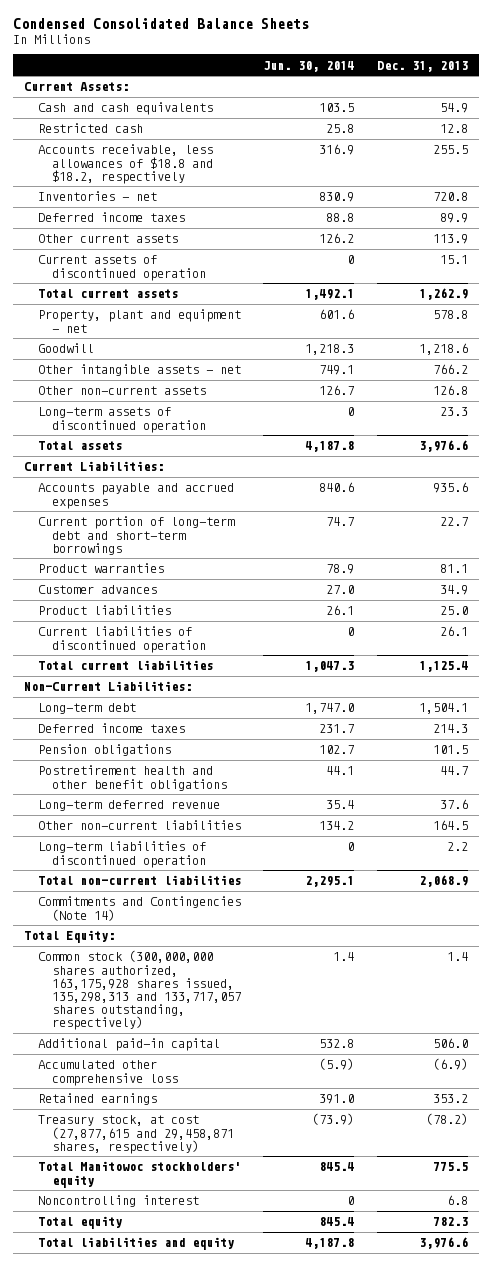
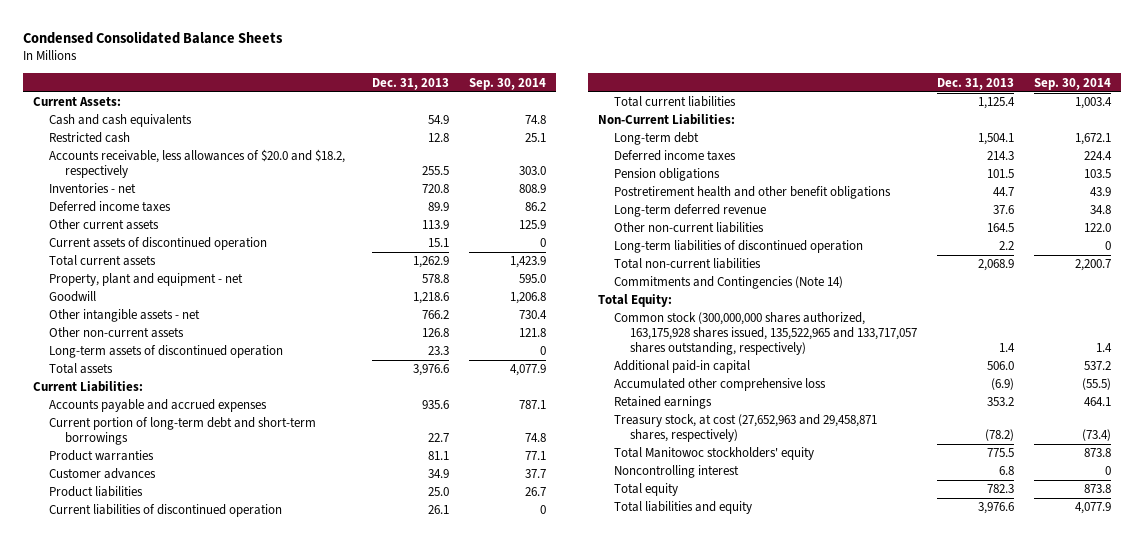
[263,60,355,72] Jun. 30, 2014 -> none
none -> [469,77,547,90] Sep. 30, 2014
[37,144,213,184] Accounts receivable, less allowances of $18.8 and $18.2, respectively -> [49,149,346,179] Accounts receivable, less allowances of $20.0 and $18.2, respectively
[37,950,241,1031] Common stock (300,000,000 shares authorized, 163,175,928 shares issued, 135,298,313 and 133,717,057 shares outstanding, respectively) -> [614,312,918,356] Common stock (300,000,000 shares authorized, 163,175,928 shares issued, 135,522,965 and 133,717,057 shares outstanding, respectively)
[37,1115,234,1154] Treasury stock, at cost (27,877,615 and 29,458,871 shares, respectively) -> [614,414,878,443] Treasury stock, at cost (27,652,963 and 29,458,871 shares, respectively)

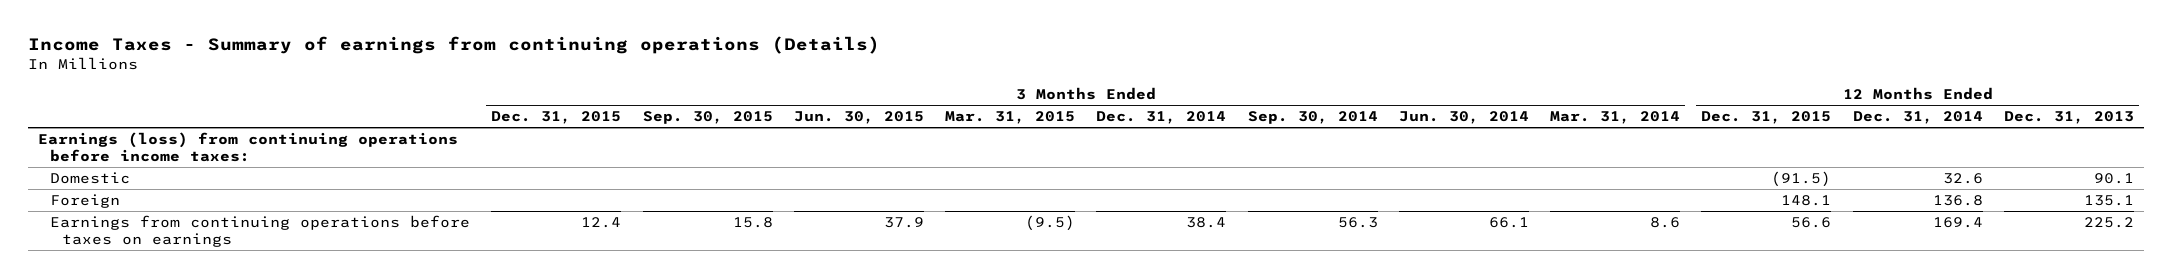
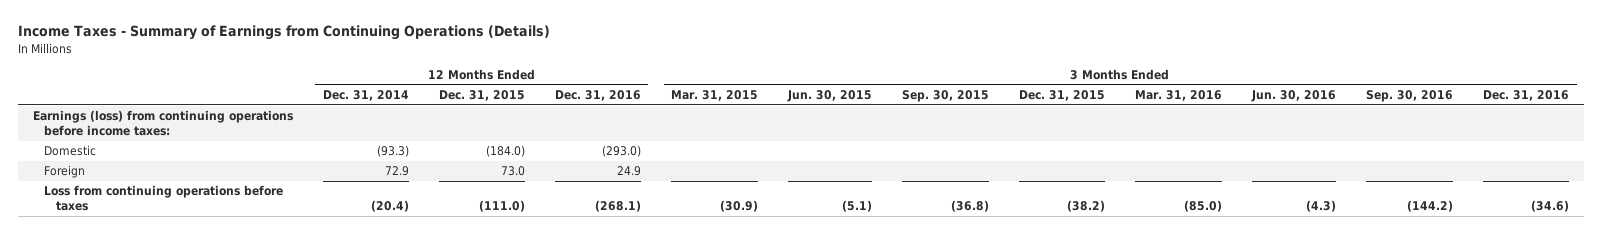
[27,35,880,54] Income Taxes - Summary of earnings from continuing operations (Details) -> [17,25,550,41] Income Taxes - Summary of Earnings from Continuing Operations (Details)
[1096,111,1227,125] Dec. 31, 2014 -> none
[1247,111,1378,125] Sep. 30, 2014 -> none
[1398,111,1529,125] Jun. 30, 2014 -> none
[1550,111,1681,125] Mar. 31, 2014 -> none
[2003,111,2134,125] Dec. 31, 2013 -> none
none -> [554,90,641,102] Dec. 31, 2016
none -> [1135,90,1223,102] Mar. 31, 2016
none -> [1251,90,1337,103] Jun. 30, 2016
none -> [1366,90,1454,103] Sep. 30, 2016
none -> [1483,90,1570,102] Dec. 31, 2016
[1771,171,1832,188] (91.5) -> [485,145,525,158] (184.0)
[1942,173,1983,185] 32.6 -> [376,145,409,158] (93.3)
[1781,195,1832,207] 148.1 -> [500,166,525,177] 73.0
[1932,195,1983,207] 136.8 -> [384,166,409,177] 72.9
[50,215,471,247] Earnings from continuing operations before taxes on earnings -> [44,185,284,212] Loss from continuing operations before taxes
[581,217,622,229] 12.4 -> [1067,200,1106,213] (38.2)
[732,217,773,229] 15.8 -> [951,200,990,213] (36.8)
[883,217,924,229] 37.9 -> [842,200,873,213] (5.1)
[1025,215,1076,232] (9.5) -> [719,200,758,213] (30.9)
[1791,217,1832,229] 56.6 -> [478,200,525,213] (111.0)
[1932,217,1983,229] 169.4 -> [370,200,409,213] (20.4)

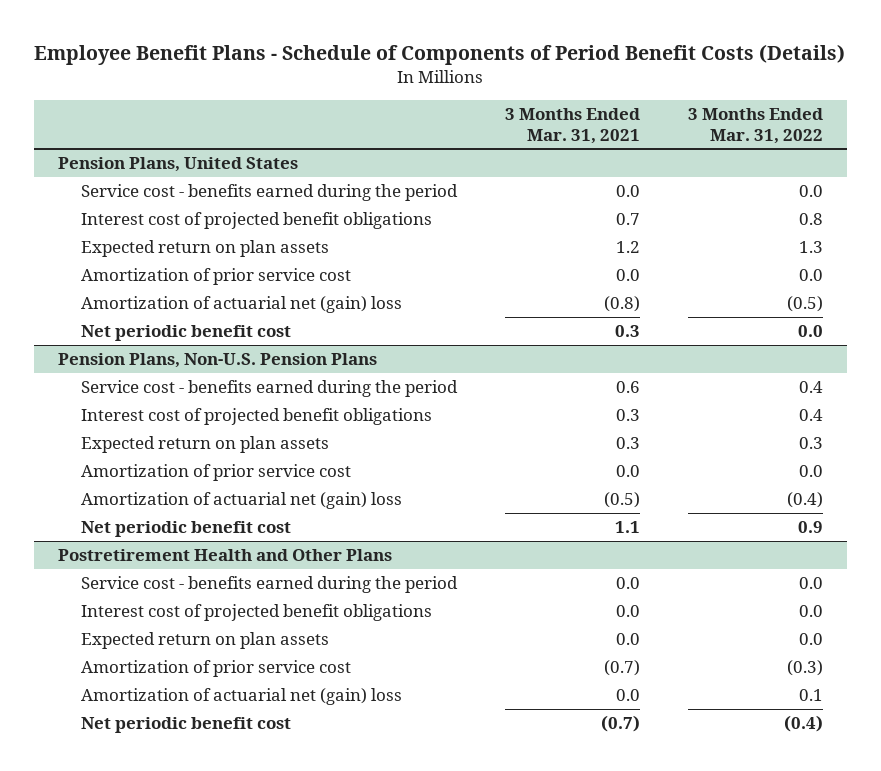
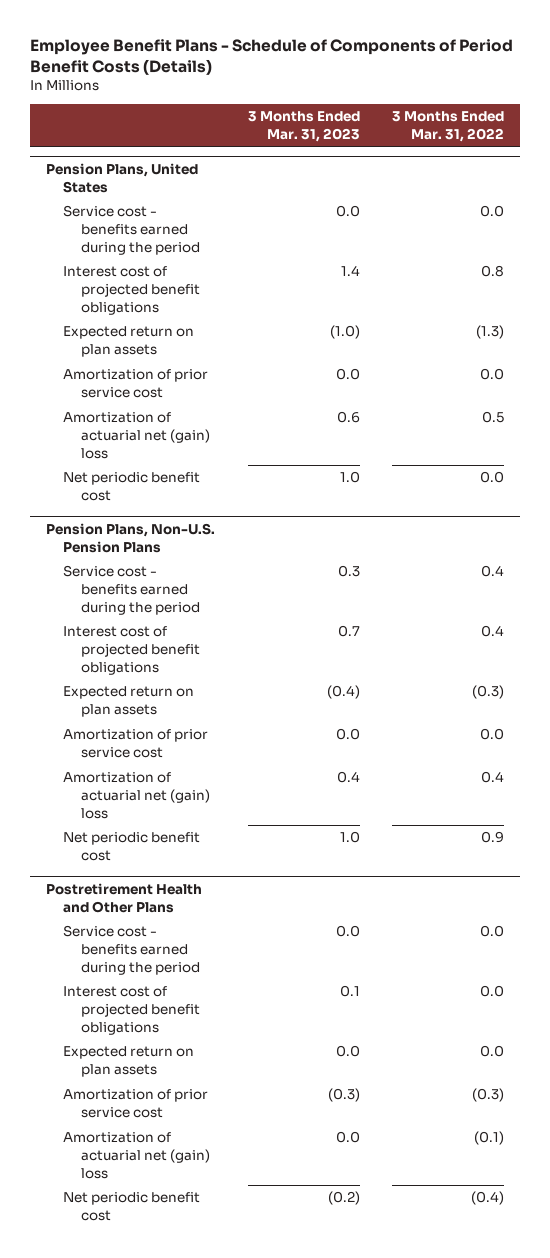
[505,108,641,144] 3 Months Ended Mar. 31, 2021 -> none
none -> [247,111,360,143] 3 Months Ended Mar. 31, 2023
[798,240,823,253] 1.3 -> [475,325,504,340] (1.3)
[786,295,823,312] (0.5) -> [481,411,504,424] 0.5
[798,436,823,449] 0.3 -> [471,685,504,700] (0.3)
[786,491,823,508] (0.4) -> [480,771,504,784] 0.4
[798,688,823,701] 0.1 -> [473,1131,504,1146] (0.1)

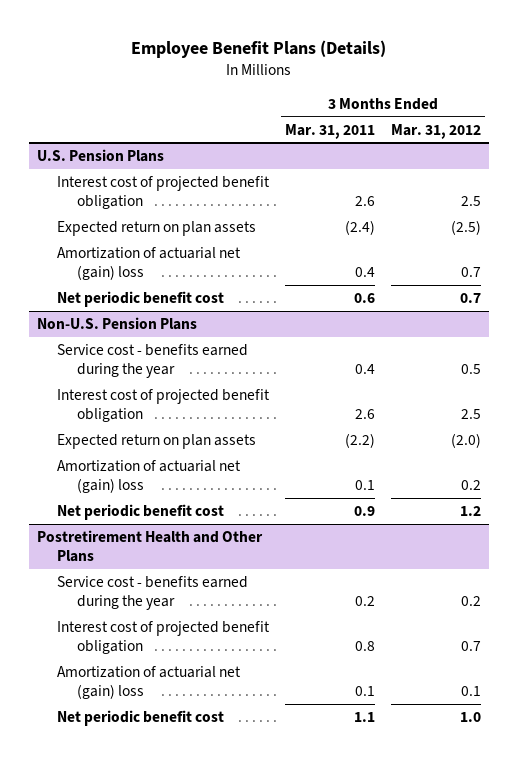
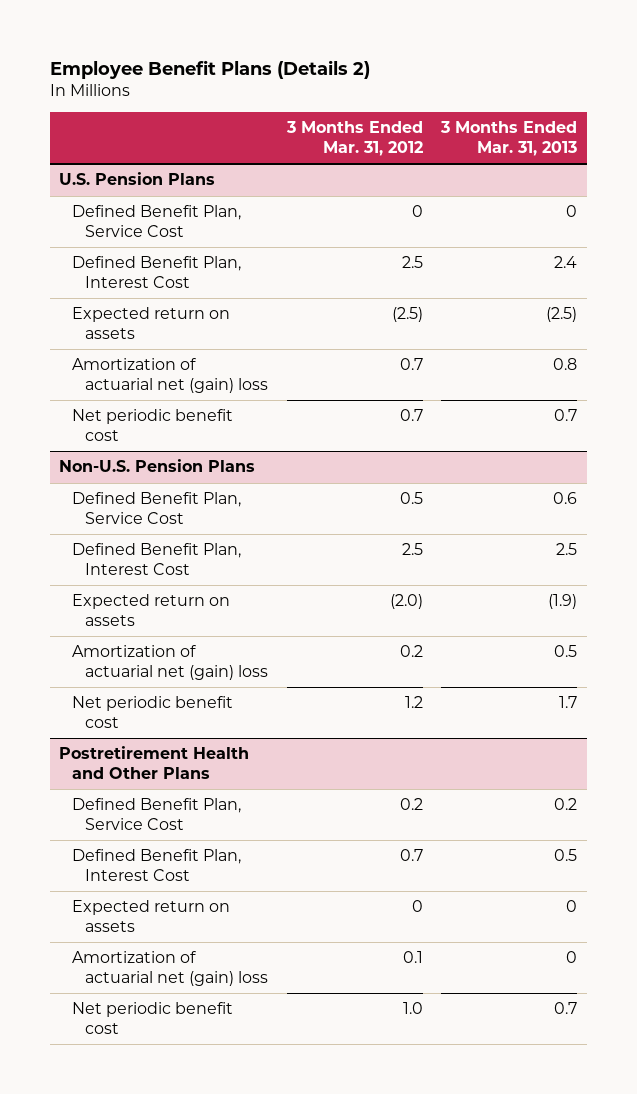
[131,39,387,58] Employee Benefit Plans (Details) -> [50,59,371,79] Employee Benefit Plans (Details 2)
[285,123,376,139] Mar. 31, 2011 -> none
none -> [440,121,578,156] 3 Months Ended Mar. 31, 2013
none -> [72,205,242,237] Defined Benefit Plan, Service Cost
[57,176,271,210] Interest cost of projected benefit obligation -> [72,256,242,288] Defined Benefit Plan, Interest Cost
[57,221,257,237] Expected return on plan assets -> [72,307,231,339] Expected return on assets
[57,344,249,379] Service cost - benefits earned during the year -> [72,492,242,524] Defined Benefit Plan, Service Cost
[57,389,271,423] Interest cost of projected benefit obligation -> [72,543,242,575] Defined Benefit Plan, Interest Cost
[57,434,257,450] Expected return on plan assets -> [72,594,231,626] Expected return on assets
[57,576,249,611] Service cost - benefits earned during the year -> [72,798,242,830] Defined Benefit Plan, Service Cost
[57,621,271,655] Interest cost of projected benefit obligation -> [72,849,242,881] Defined Benefit Plan, Interest Cost
none -> [72,900,231,932] Expected return on assets

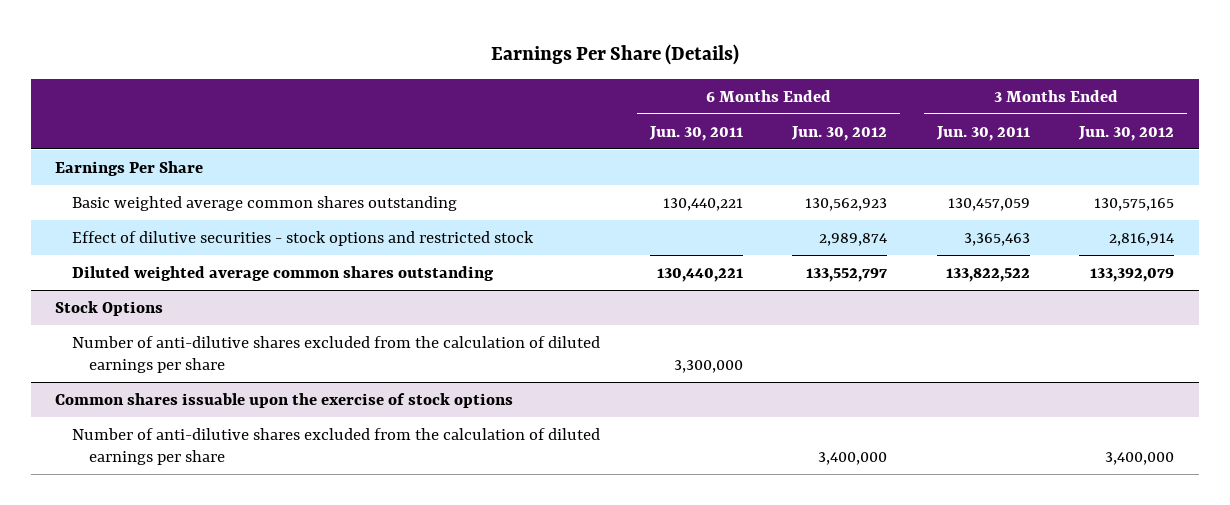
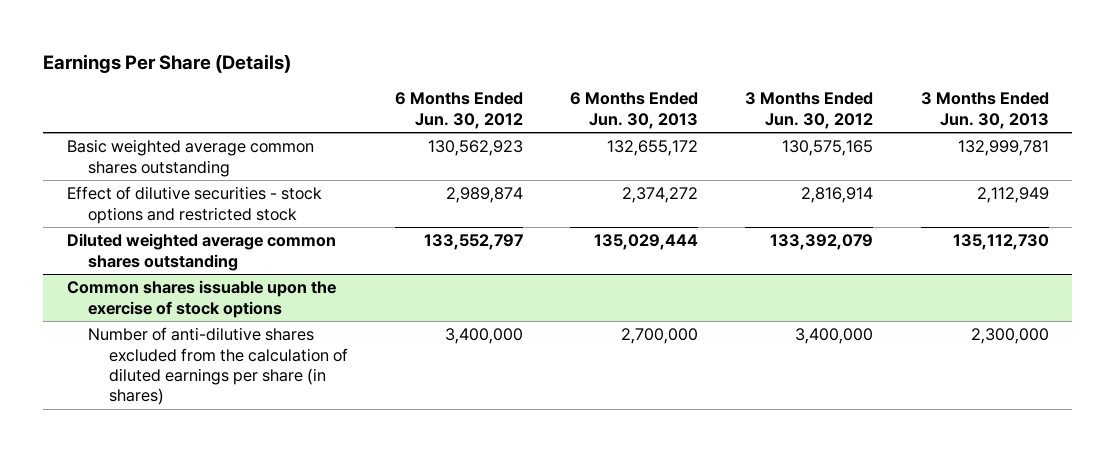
[648,125,743,141] Jun. 30, 2011 -> none
[935,125,1030,141] Jun. 30, 2011 -> none
none -> [570,92,699,129] 6 Months Ended Jun. 30, 2013
none -> [920,92,1049,129] 3 Months Ended Jun. 30, 2013
[55,160,204,176] Earnings Per Share -> none
[55,300,164,316] Stock Options -> none
[72,335,601,373] Number of anti-dilutive shares excluded from the calculation of diluted earnings per share -> none
[72,427,601,465] Number of anti-dilutive shares excluded from the calculation of diluted earnings per share -> [87,327,348,406] Number of anti-dilutive shares excluded from the calculation of diluted earnings per share (in shares)

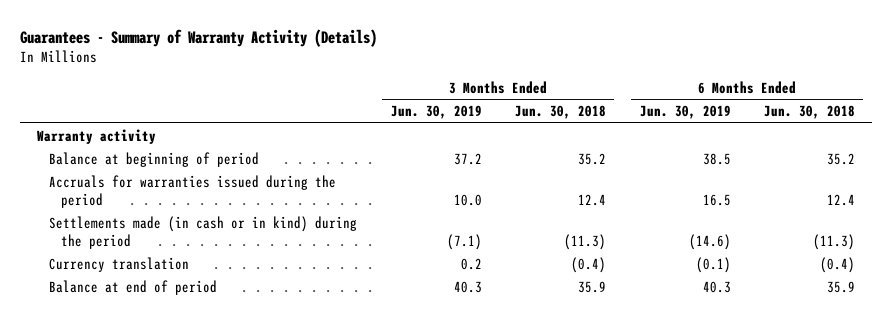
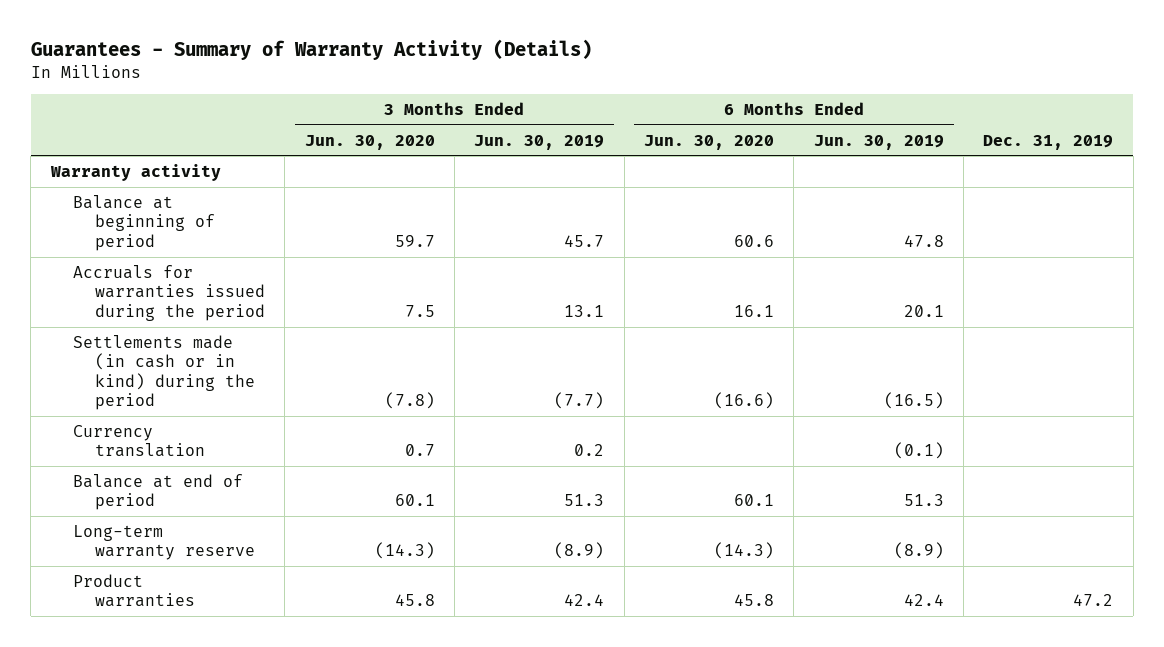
[515,105,607,120] Jun. 30, 2018 -> none
[764,105,856,120] Jun. 30, 2018 -> none
none -> [304,134,435,150] Jun. 30, 2020
none -> [643,134,774,150] Jun. 30, 2020
none -> [983,134,1114,150] Dec. 31, 2019
[453,152,482,165] 37.2 -> [564,234,605,247] 45.7
[702,152,731,165] 38.5 -> [903,234,944,247] 47.8
[453,193,482,206] 10.0 -> [564,304,605,317] 13.1
[702,193,731,206] 16.5 -> [903,304,944,317] 20.1
[446,233,482,250] (7.1) -> [554,392,605,410] (7.7)
[688,233,731,250] (14.6) -> [883,392,944,410] (16.5)
[453,280,482,293] 40.3 -> [564,494,605,507] 51.3
[702,280,731,293] 40.3 -> [903,494,944,507] 51.3
none -> [72,525,255,561] Long-term warranty reserve
none -> [72,574,195,608] Product warranties

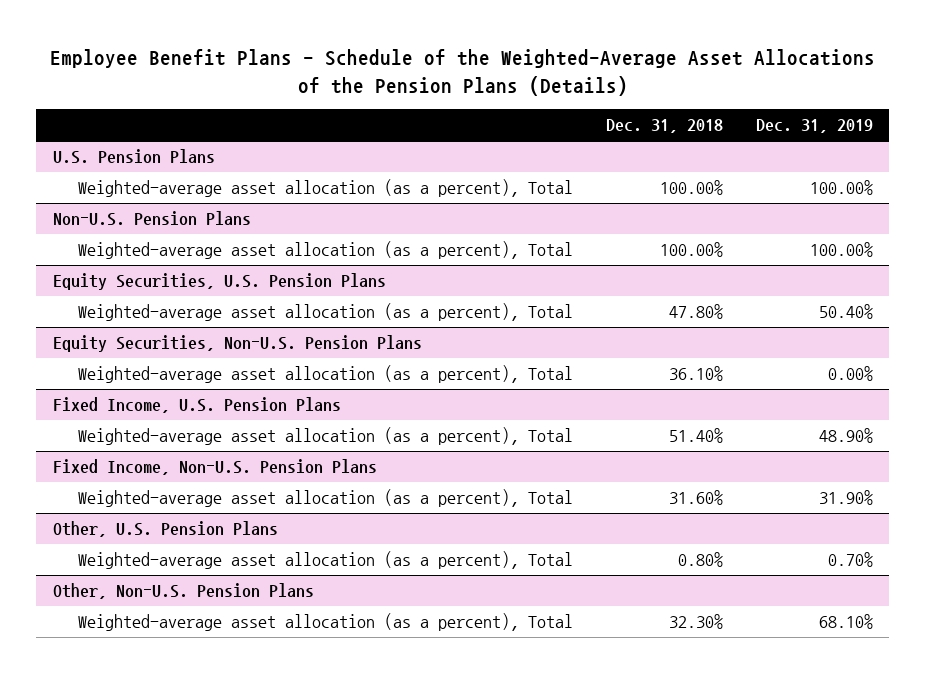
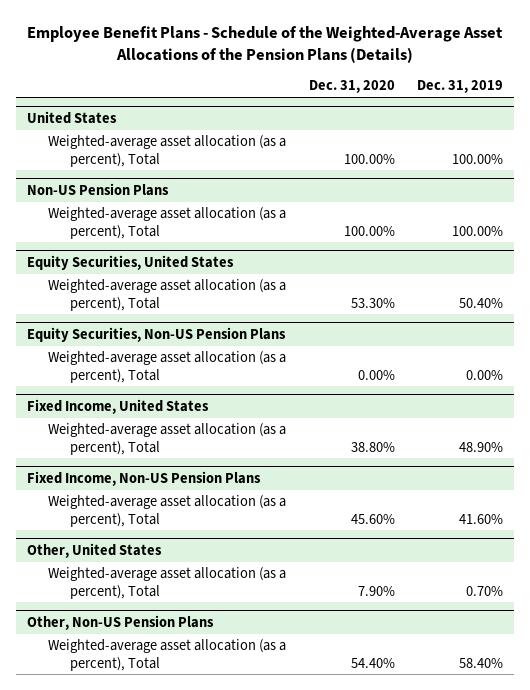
[606,119,724,134] Dec. 31, 2018 -> none
none -> [308,80,395,94] Dec. 31, 2020
[52,149,215,165] U.S. Pension Plans -> [26,110,117,124] United States
[52,211,251,227] Non-U.S. Pension Plans -> [26,182,169,196] Non-US Pension Plans
[52,273,386,291] Equity Securities, U.S. Pension Plans -> none
none -> [26,254,234,270] Equity Securities, United States
[52,335,422,353] Equity Securities, Non-U.S. Pension Plans -> [26,326,286,342] Equity Securities, Non-US Pension Plans
[52,397,341,414] Fixed Income, U.S. Pension Plans -> none
none -> [26,398,209,414] Fixed Income, United States
[52,521,278,538] Other, U.S. Pension Plans -> none
[52,459,377,476] Fixed Income, Non-U.S. Pension Plans -> [26,470,261,486] Fixed Income, Non-US Pension Plans
[818,490,873,506] 31.90% -> [458,513,503,524] 41.60%
none -> [26,542,162,558] Other, United States
[52,583,314,600] Other, Non-U.S. Pension Plans -> [26,614,214,630] Other, Non-US Pension Plans
[818,614,873,630] 68.10% -> [458,657,503,668] 58.40%

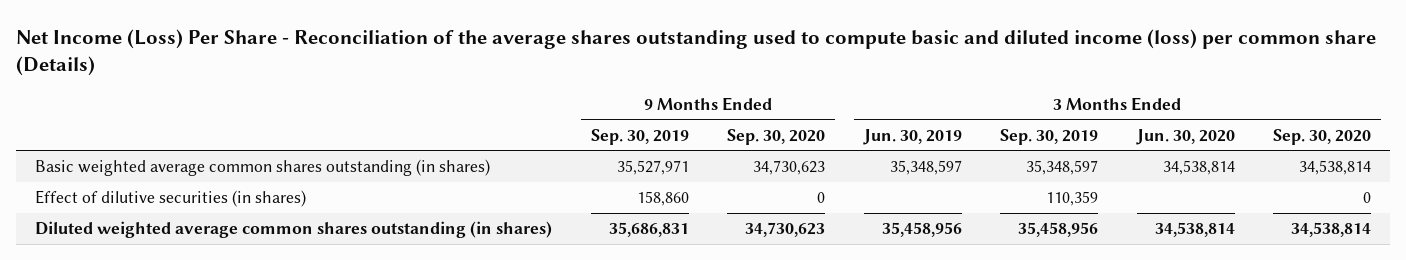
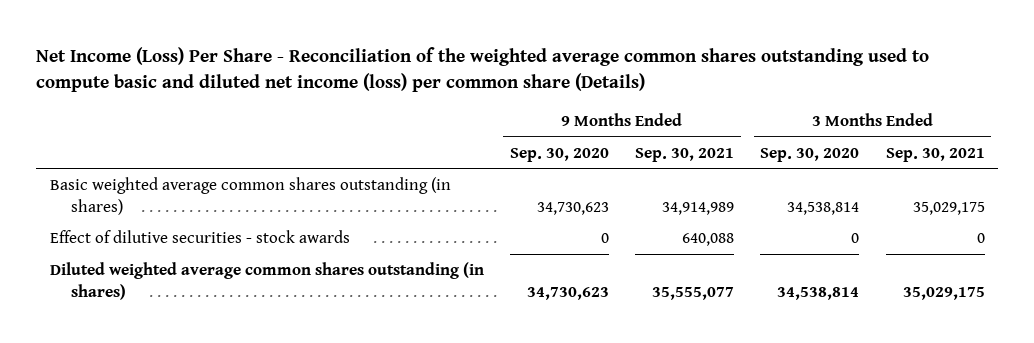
[16,28,1377,77] Net Income (Loss) Per Share - Reconciliation of the average shares outstanding used to compute basic and diluted income (loss) per common share (Details) -> [36,47,930,93] Net Income (Loss) Per Share - Reconciliation of the weighted average common shares outstanding used to compute basic and diluted net income (loss) per common share (Details)
[590,128,689,145] Sep. 30, 2019 -> none
[862,128,962,145] Jun. 30, 2019 -> none
[1000,128,1099,145] Sep. 30, 2019 -> none
[1135,128,1235,145] Jun. 30, 2020 -> none
none -> [635,147,735,162] Sep. 30, 2021
none -> [885,147,985,162] Sep. 30, 2021
[35,190,307,208] Effect of dilutive securities (in shares) -> [49,230,350,244] Effect of dilutive securities - stock awards

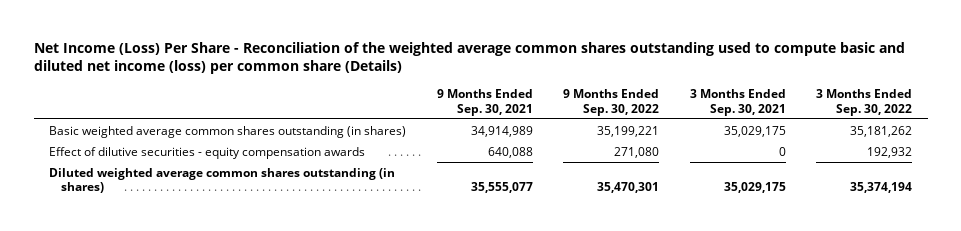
[509,147,609,162] Sep. 30, 2020 -> none
[760,147,860,162] Sep. 30, 2020 -> none
none -> [563,89,660,116] 9 Months Ended Sep. 30, 2022
none -> [816,89,913,116] 3 Months Ended Sep. 30, 2022
[49,230,350,244] Effect of dilutive securities - stock awards -> [49,146,366,159] Effect of dilutive securities - equity compensation awards

